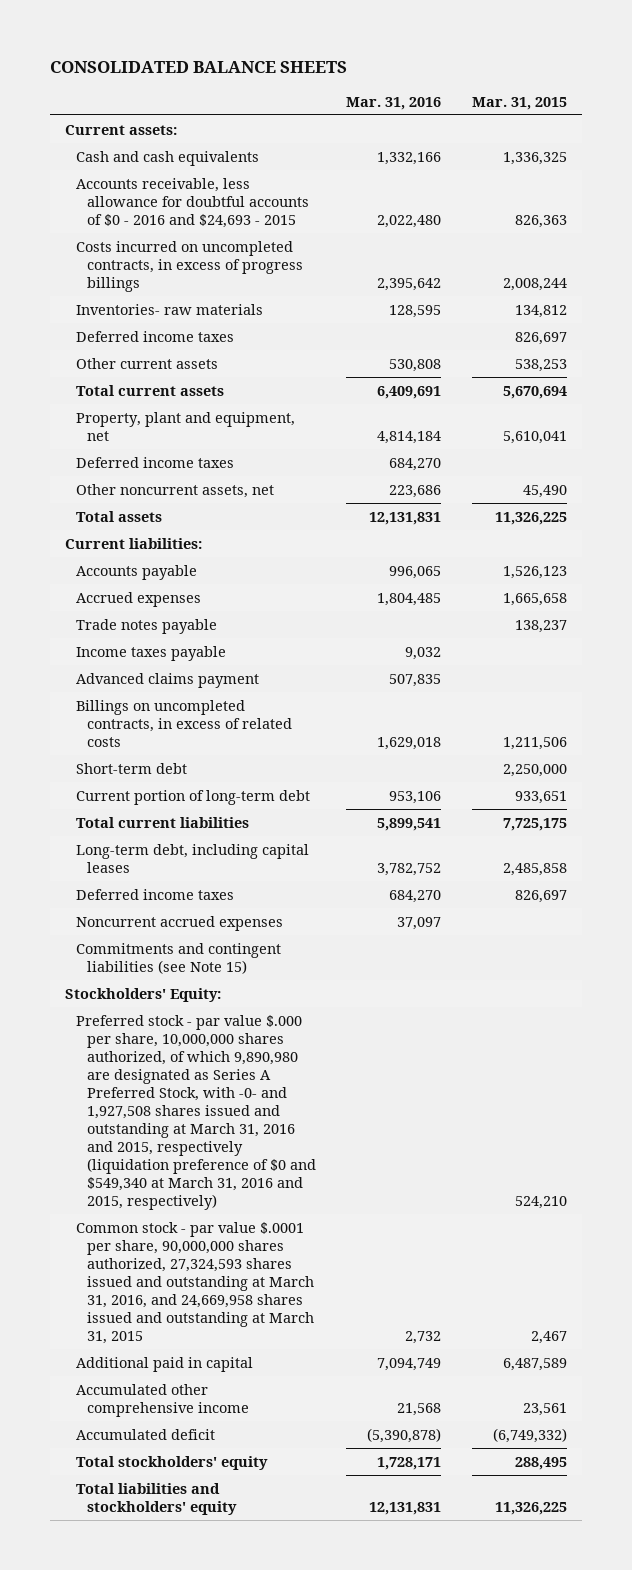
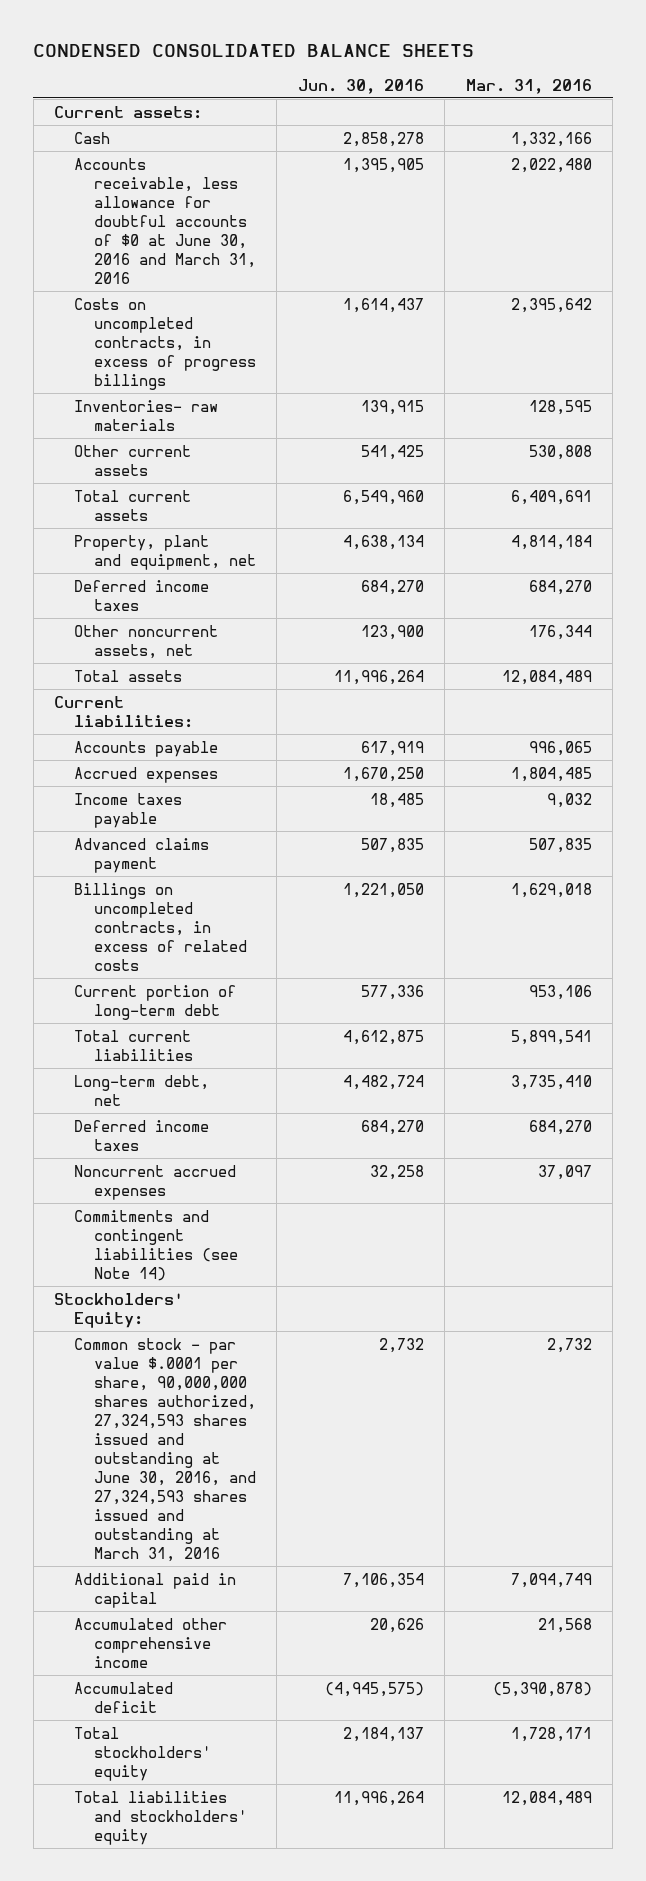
[50,61,348,74] CONSOLIDATED BALANCE SHEETS -> [33,43,475,57] CONDENSED CONSOLIDATED BALANCE SHEETS
[471,96,567,110] Mar. 31, 2015 -> none
none -> [297,78,424,94] Jun. 30, 2016
[76,150,260,166] Cash and cash equivalents -> [73,131,110,144] Cash
[76,177,310,228] Accounts receivable, less allowance for doubtful accounts of $0 - 2016 and $24,693 - 2015 -> [73,157,256,285] Accounts receivable, less allowance for doubtful accounts of $0 at June 30, 2016 and March 31, 2016
[76,240,304,292] Costs incurred on uncompleted contracts, in excess of progress billings -> [73,297,256,390] Costs on uncompleted contracts, in excess of progress billings
[76,330,235,342] Deferred income taxes -> none
[389,484,442,498] 223,686 -> [528,624,592,640] 176,344
[369,511,442,525] 12,131,831 -> [501,669,592,685] 12,084,489
[76,618,218,634] Trade notes payable -> none
[76,762,188,774] Short-term debt -> none
[76,843,310,873] Long-term debt, including capital leases -> [73,1074,209,1106] Long-term debt, net
[377,862,442,876] 3,782,752 -> [510,1074,592,1090] 3,735,410
[76,942,282,974] Commitments and contingent liabilities (see Note 15) -> [73,1209,238,1281] Commitments and contingent liabilities (see Note 14)
[76,1014,317,1210] Preferred stock - par value $.000 per share, 10,000,000 shares authorized, of which 9,890,980 are designated as Series A Preferred Stock, with -0- and 1,927,508 shares issued and outstanding at March 31, 2016 and 2015, respectively (liquidation preference of $0 and $549,340 at March 31, 2016 and 2015, respectively) -> none
[76,1221,315,1344] Common stock - par value $.0001 per share, 90,000,000 shares authorized, 27,324,593 shares issued and outstanding at March 31, 2016, and 24,669,958 shares issued and outstanding at March 31, 2015 -> [73,1337,256,1563] Common stock - par value $.0001 per share, 90,000,000 shares authorized, 27,324,593 shares issued and outstanding at June 30, 2016, and 27,324,593 shares issued and outstanding at March 31, 2016
[369,1501,442,1515] 12,131,831 -> [501,1790,592,1806] 12,084,489

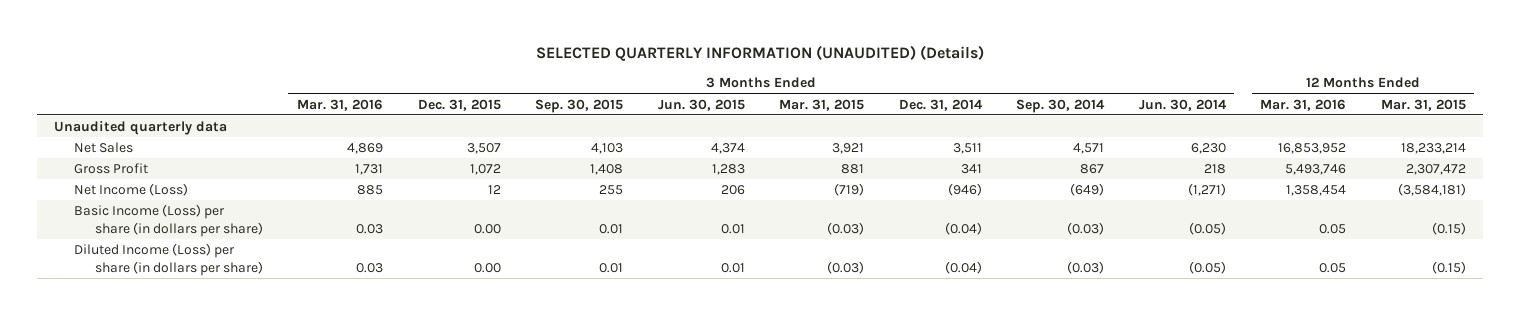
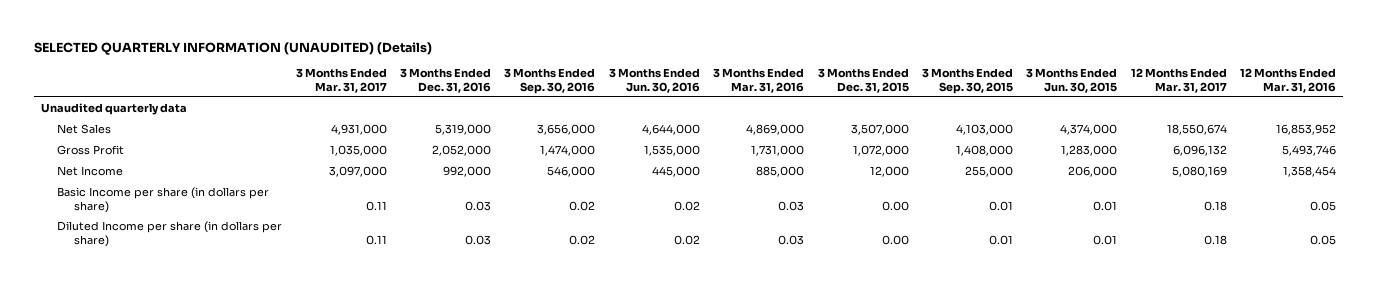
[779,98,865,111] Mar. 31, 2015 -> none
[898,98,983,111] Dec. 31, 2014 -> none
[1016,98,1106,113] Sep. 30, 2014 -> none
[1138,98,1227,111] Jun. 30, 2014 -> none
[1380,98,1466,111] Mar. 31, 2015 -> none
none -> [295,67,387,93] 3 Months Ended Mar. 31, 2017
none -> [400,67,492,93] 3 Months Ended Dec. 31, 2016
none -> [504,67,596,94] 3 Months Ended Sep. 30, 2016
none -> [608,67,700,93] 3 Months Ended Jun. 30, 2016
none -> [1130,67,1227,93] 12 Months Ended Mar. 31, 2017
[347,143,384,155] 4,869 -> [746,124,805,136] 4,869,000
[466,143,501,155] 3,507 -> [850,124,909,136] 3,507,000
[591,143,624,155] 4,103 -> [955,124,1013,136] 4,103,000
[710,143,745,155] 4,374 -> [1060,124,1118,136] 4,374,000
[355,164,384,176] 1,731 -> [751,145,805,157] 1,731,000
[469,164,501,176] 1,072 -> [852,145,909,157] 1,072,000
[590,164,624,176] 1,408 -> [955,145,1013,157] 1,408,000
[711,164,745,176] 1,283 -> [1061,145,1118,157] 1,283,000
[74,183,189,197] Net Income (Loss) -> [57,166,124,177] Net Income
[357,185,384,196] 885 -> [756,166,805,178] 885,000
[487,185,501,195] 12 -> [869,166,909,178] 12,000
[599,185,624,196] 255 -> [964,166,1013,178] 255,000
[720,185,745,196] 206 -> [1068,166,1118,178] 206,000
[74,204,263,238] Basic Income (Loss) per share (in dollars per share) -> [57,187,270,214] Basic Income per share (in dollars per share)
[74,243,263,277] Diluted Income (Loss) per share (in dollars per share) -> [57,221,283,248] Diluted Income per share (in dollars per share)

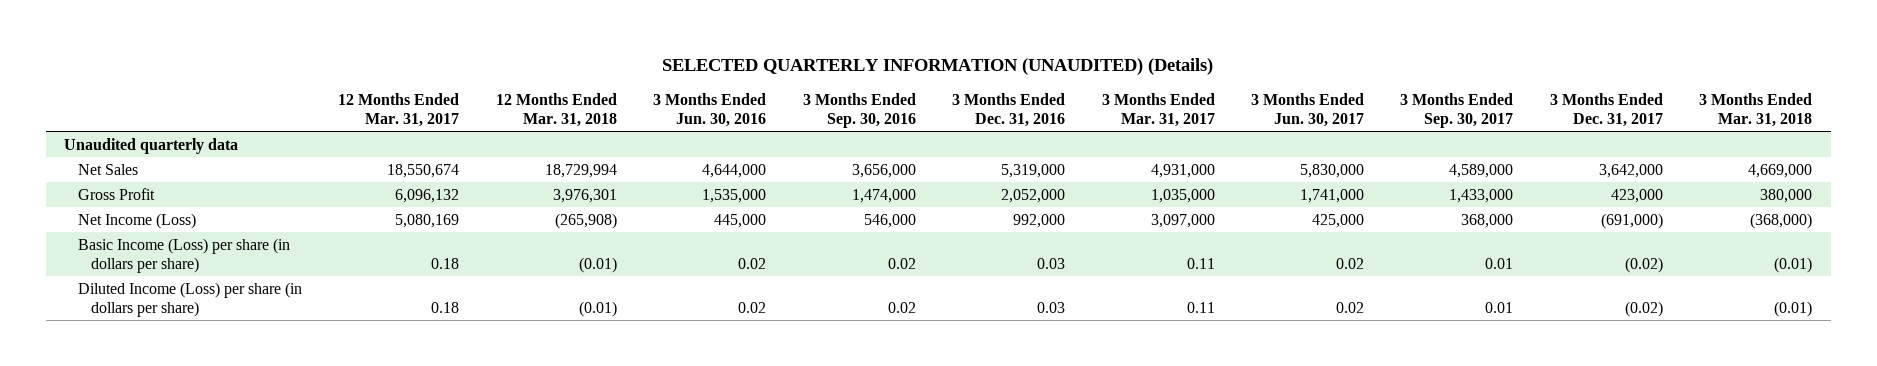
[713,67,805,93] 3 Months Ended Mar. 31, 2016 -> none
[817,67,909,93] 3 Months Ended Dec. 31, 2015 -> none
[921,67,1013,94] 3 Months Ended Sep. 30, 2015 -> none
[1026,67,1118,93] 3 Months Ended Jun. 30, 2015 -> none
[1239,67,1336,93] 12 Months Ended Mar. 31, 2016 -> none
none -> [495,92,617,128] 12 Months Ended Mar. 31, 2018
none -> [1250,92,1364,128] 3 Months Ended Jun. 30, 2017
none -> [1400,92,1514,129] 3 Months Ended Sep. 30, 2017
none -> [1549,92,1663,128] 3 Months Ended Dec. 31, 2017
none -> [1699,92,1813,128] 3 Months Ended Mar. 31, 2018
[57,166,124,177] Net Income -> [77,212,196,229] Net Income (Loss)
[57,187,270,214] Basic Income per share (in dollars per share) -> [77,237,290,274] Basic Income (Loss) per share (in dollars per share)
[57,221,283,248] Diluted Income per share (in dollars per share) -> [77,281,302,318] Diluted Income (Loss) per share (in dollars per share)

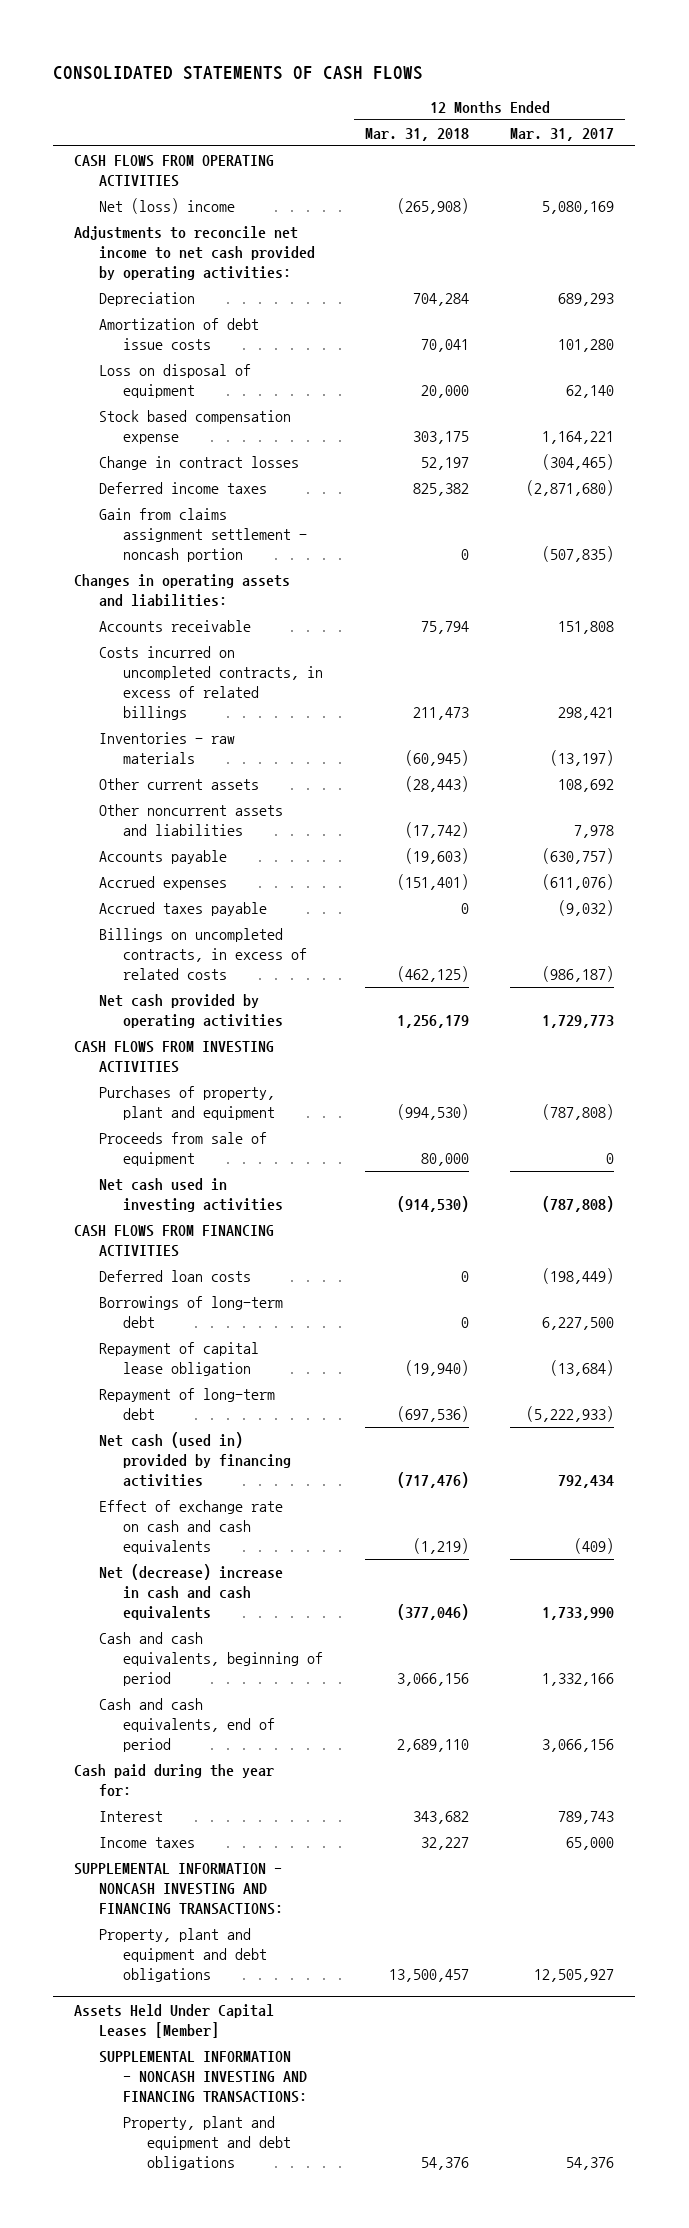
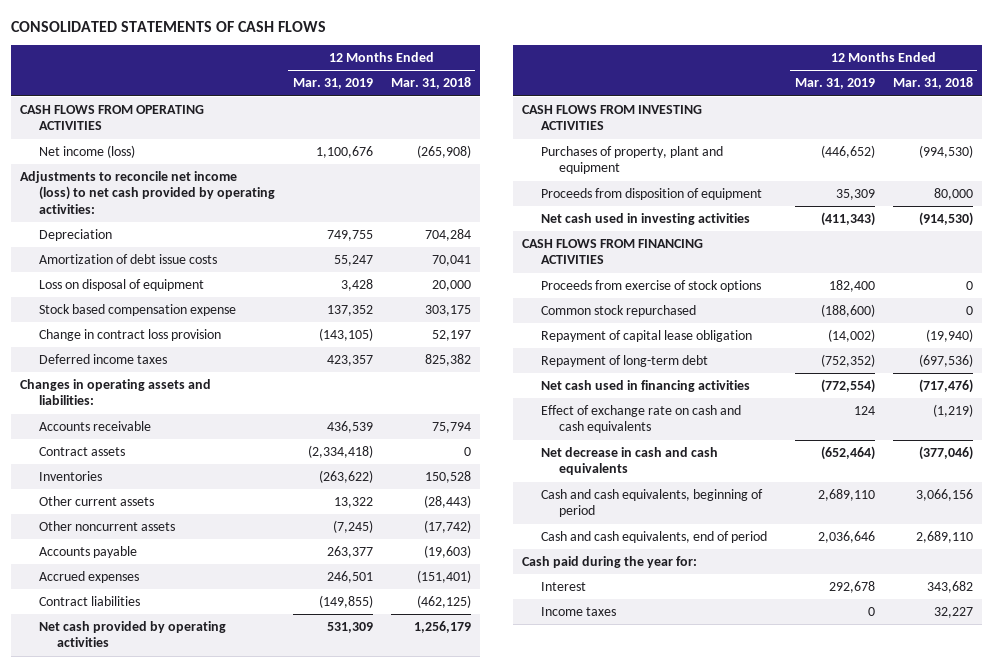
[510,127,615,141] Mar. 31, 2017 -> none
none -> [292,78,373,90] Mar. 31, 2019
[98,197,235,214] Net (loss) income -> [38,144,135,158] Net income (loss)
[74,225,315,280] Adjustments to reconcile net income to net cash provided by operating activities: -> [20,170,275,214] Adjustments to reconcile net income (loss) to net cash provided by operating activities:
[98,455,299,470] Change in contract losses -> [38,328,221,341] Change in contract loss provision
[98,507,307,562] Gain from claims assignment settlement - noncash portion -> none
[98,645,323,720] Costs incurred on uncompleted contracts, in excess of related billings -> none
none -> [38,446,125,456] Contract assets
[98,731,235,764] Inventories - raw materials -> [38,470,102,481] Inventories
[404,749,469,766] (60,945) -> [424,470,471,483] 150,528
[98,803,283,836] Other noncurrent assets and liabilities -> [38,520,175,531] Other noncurrent assets
[98,901,267,916] Accrued taxes payable -> none
[98,927,307,980] Billings on uncompleted contracts, in excess of related costs -> [38,595,140,606] Contract liabilities
[98,1131,267,1166] Proceeds from sale of equipment -> [540,187,762,200] Proceeds from disposition of equipment
[98,1269,251,1282] Deferred loan costs -> none
[98,1295,283,1328] Borrowings of long-term debt -> none
none -> [540,279,761,292] Proceeds from exercise of stock options
none -> [540,304,696,317] Common stock repurchased
[98,1431,291,1487] Net cash (used in) provided by financing activities -> [540,379,750,392] Net cash used in financing activities
[98,1563,283,1620] Net (decrease) increase in cash and cash equivalents -> [540,446,718,476] Net decrease in cash and cash equivalents
[74,1862,283,1915] SUPPLEMENTAL INFORMATION - NONCASH INVESTING AND FINANCING TRANSACTIONS: -> none
[98,1927,267,1982] Property, plant and equipment and debt obligations -> none
[74,2003,275,2038] Assets Held Under Capital Leases [Member] -> none
[98,2050,307,2103] SUPPLEMENTAL INFORMATION - NONCASH INVESTING AND FINANCING TRANSACTIONS: -> none
[122,2115,292,2170] Property, plant and equipment and debt obligations -> none

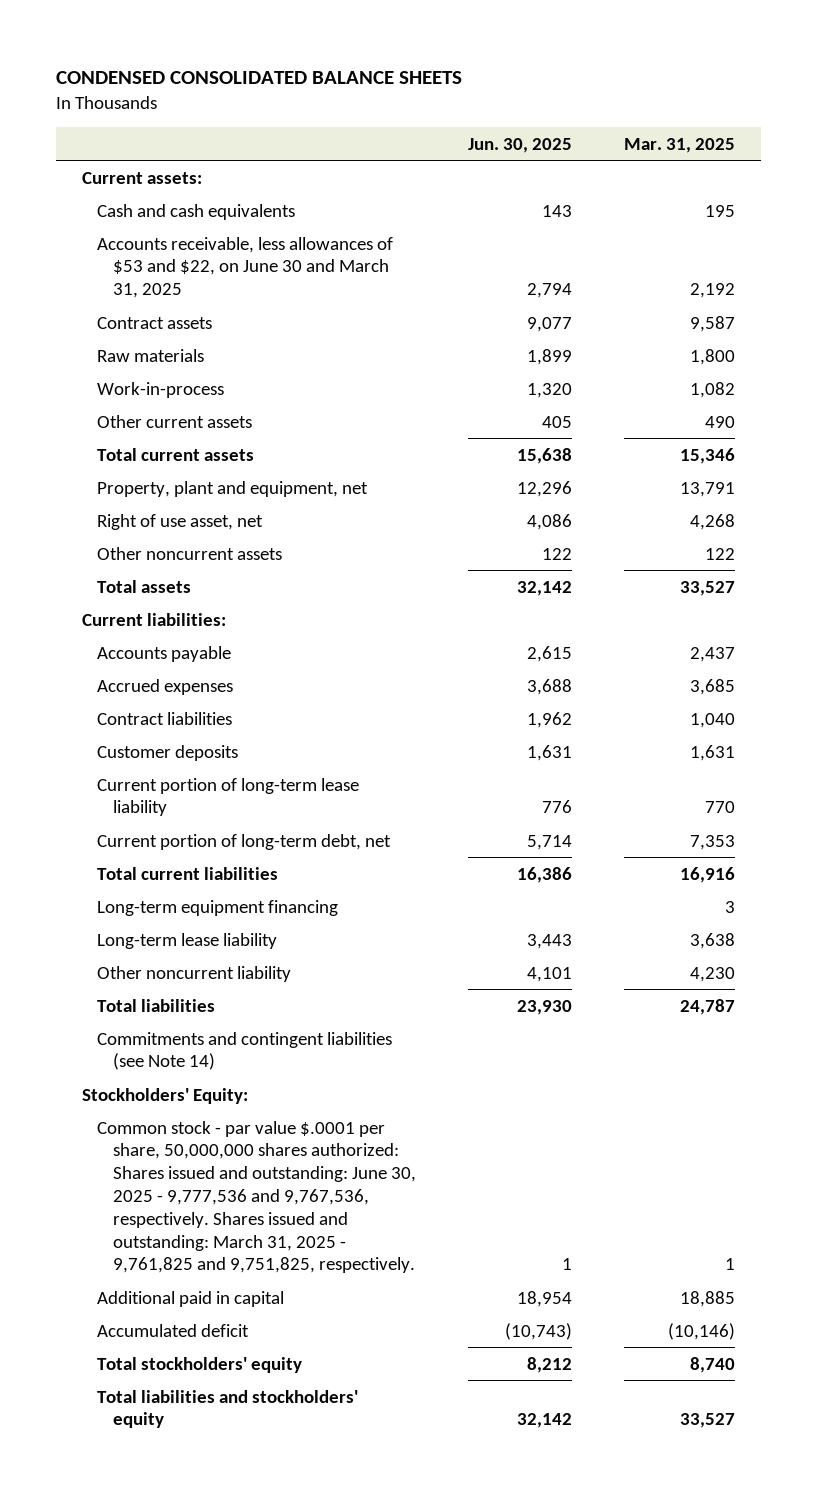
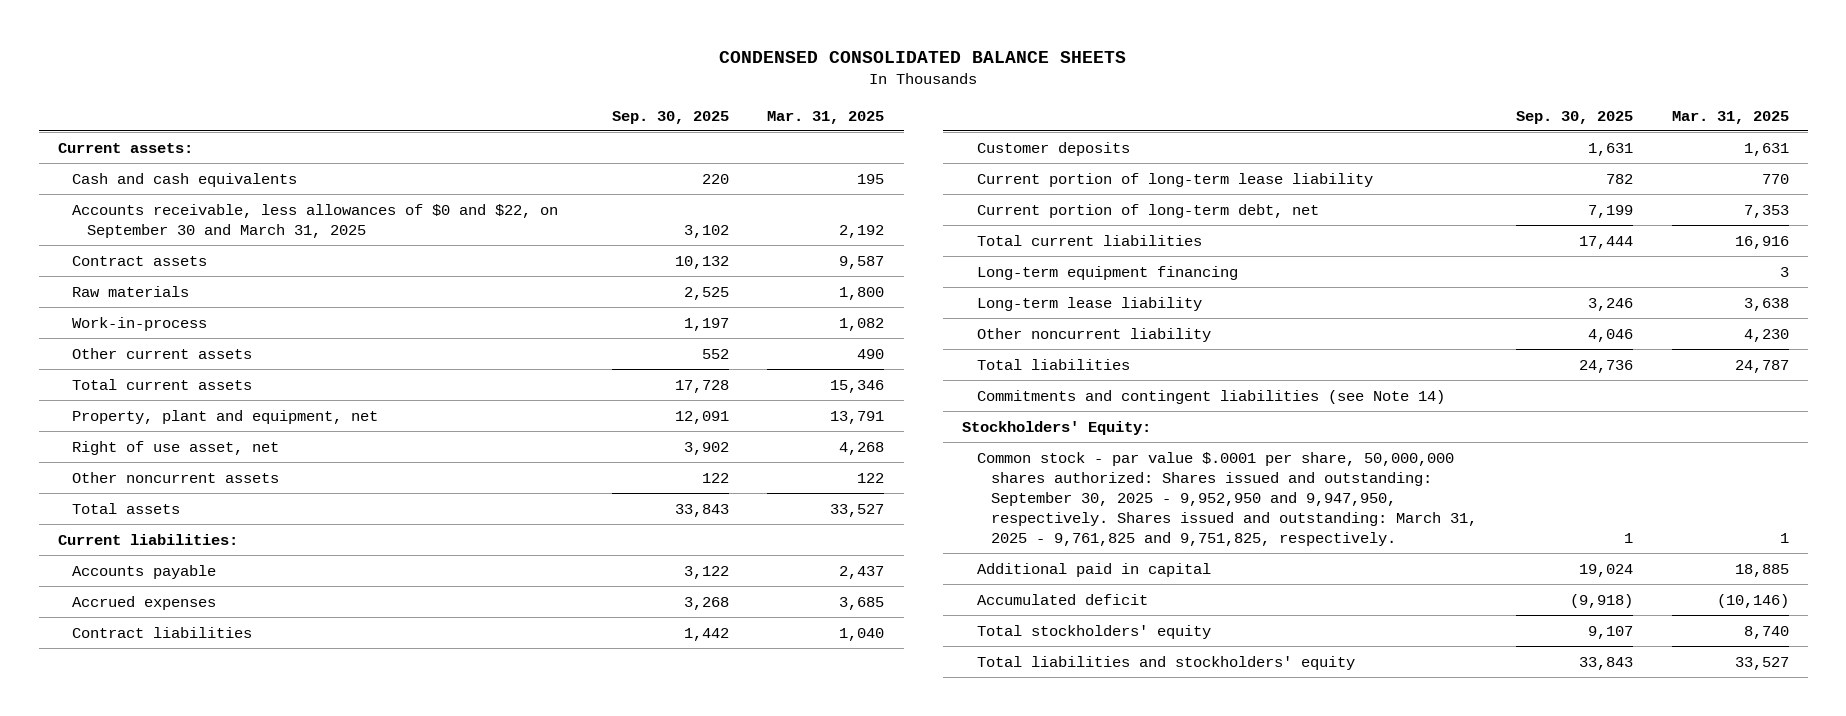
[468,137,573,153] Jun. 30, 2025 -> none
none -> [611,110,729,124] Sep. 30, 2025
[97,236,394,299] Accounts receivable, less allowances of $53 and $22, on June 30 and March 31, 2025 -> [72,203,559,238] Accounts receivable, less allowances of $0 and $22, on September 30 and March 31, 2025
[97,1120,417,1274] Common stock - par value $.0001 per share, 50,000,000 shares authorized: Shares issued and outstanding: June 30, 2025 - 9,777,536 and 9,767,536, respectively. Shares issued and outstanding: March 31, 2025 - 9,761,825 and 9,751,825, respectively. -> [976,451,1478,546] Common stock - par value $.0001 per share, 50,000,000 shares authorized: Shares issued and outstanding: September 30, 2025 - 9,952,950 and 9,947,950, respectively. Shares issued and outstanding: March 31, 2025 - 9,761,825 and 9,751,825, respectively.

